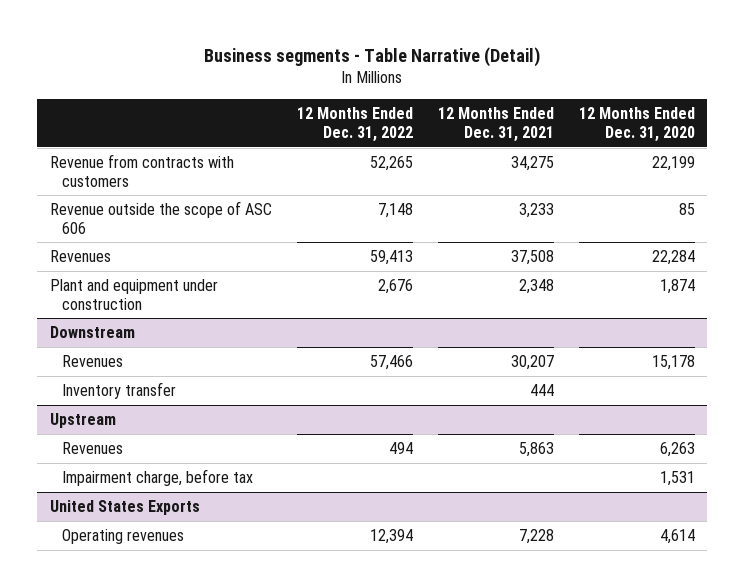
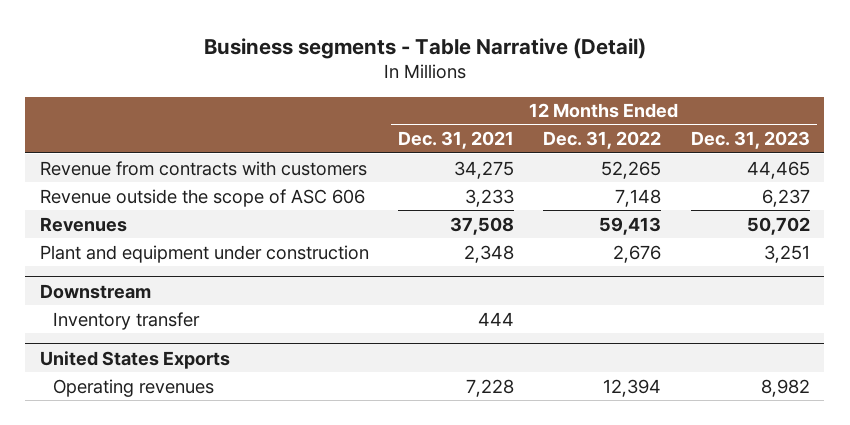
[578,107,695,142] 12 Months Ended Dec. 31, 2020 -> none
none -> [690,131,810,150] Dec. 31, 2023
[61,354,123,367] Revenues -> none
[49,412,116,428] Upstream -> none
[61,441,123,454] Revenues -> none
[61,468,253,486] Impairment charge, before tax -> none

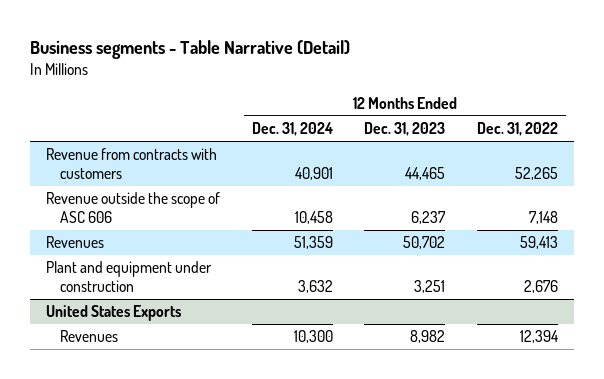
[398,131,515,150] Dec. 31, 2021 -> none
none -> [251,122,333,137] Dec. 31, 2024
[39,283,151,299] Downstream -> none
[52,311,200,330] Inventory transfer -> none
[52,378,214,397] Operating revenues -> [60,330,119,343] Revenues

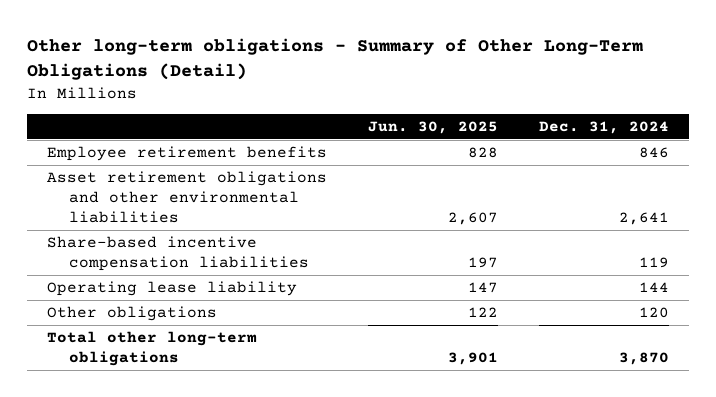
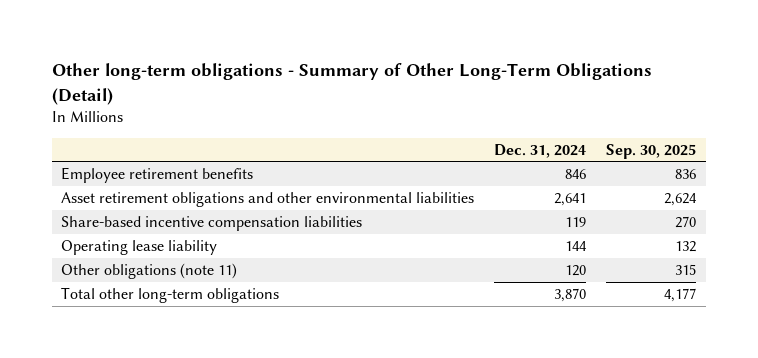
[367,120,498,134] Jun. 30, 2025 -> none
none -> [606,143,697,159] Sep. 30, 2025
[47,306,218,322] Other obligations -> [61,263,238,280] Other obligations (note 11)

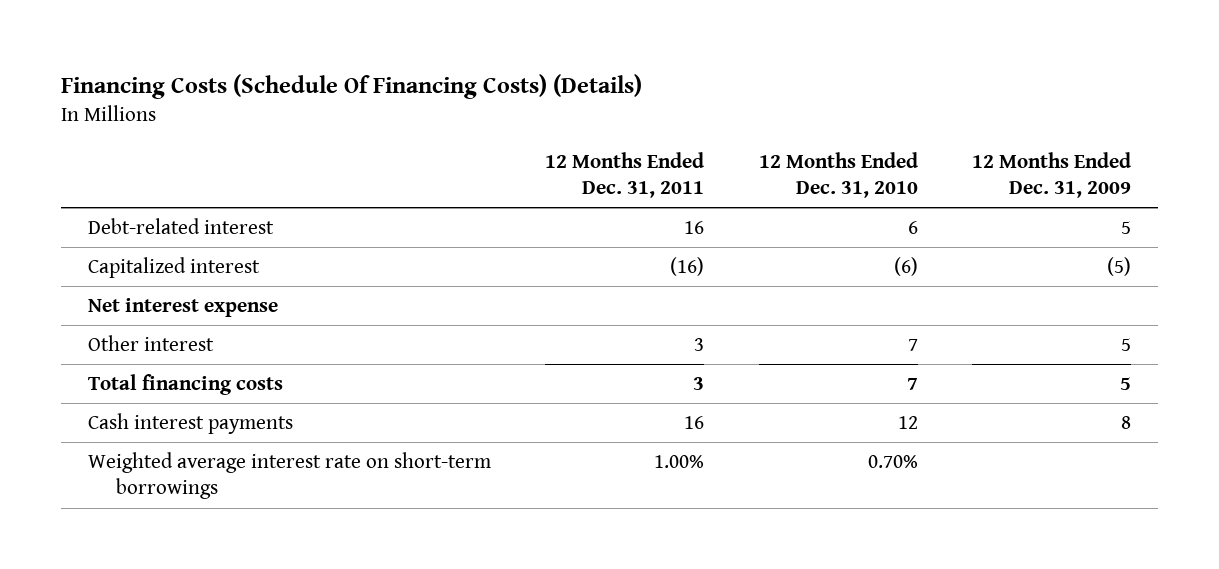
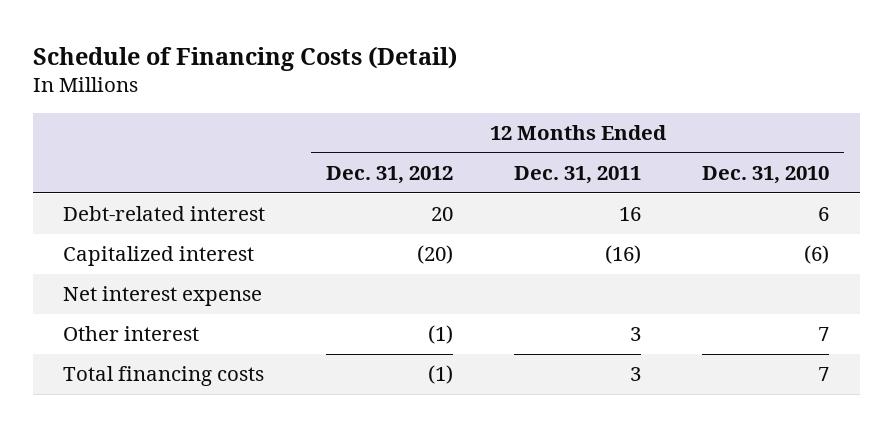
[60,74,642,100] Financing Costs (Schedule Of Financing Costs) (Details) -> [33,45,458,71] Schedule of Financing Costs (Detail)
[971,151,1131,199] 12 Months Ended Dec. 31, 2009 -> none
none -> [326,166,454,185] Dec. 31, 2012
[87,413,293,435] Cash interest payments -> none
[87,452,491,500] Weighted average interest rate on short-term borrowings -> none

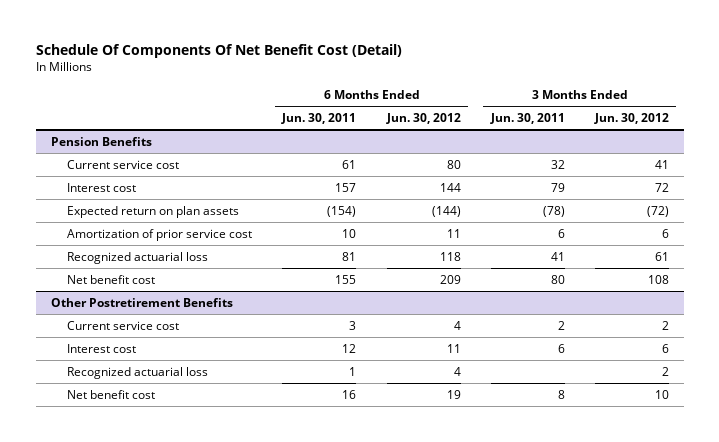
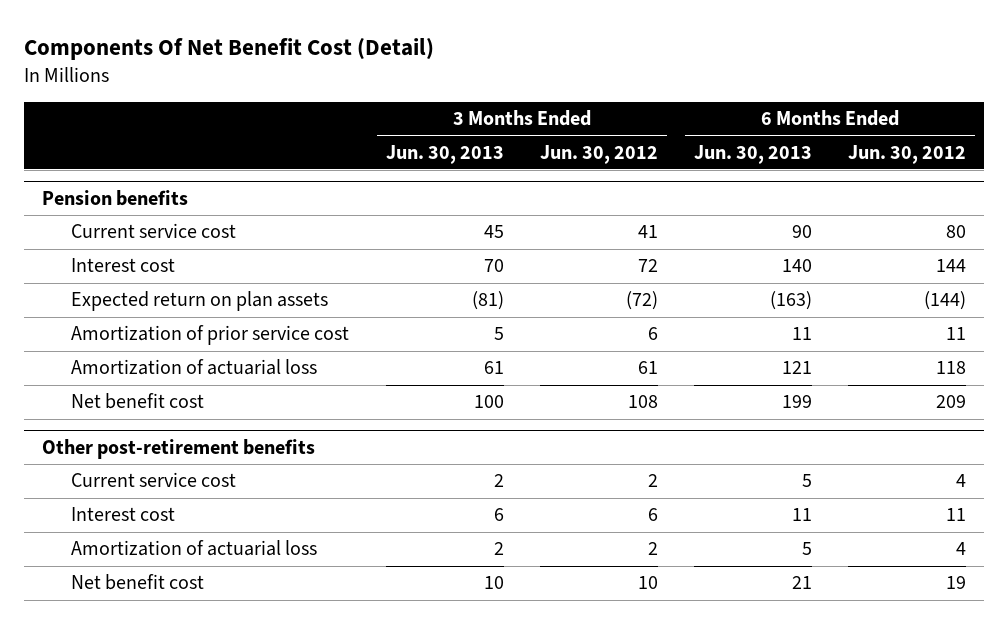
[35,43,402,58] Schedule Of Components Of Net Benefit Cost (Detail) -> [24,38,435,61] Components Of Net Benefit Cost (Detail)
[281,112,357,124] Jun. 30, 2011 -> none
[489,112,565,124] Jun. 30, 2011 -> none
none -> [385,144,504,164] Jun. 30, 2013
none -> [693,144,812,164] Jun. 30, 2013
[50,136,152,146] Pension Benefits -> [42,189,189,206] Pension benefits
[67,251,209,264] Recognized actuarial loss -> [71,359,318,376] Amortization of actuarial loss
[50,297,233,307] Other Postretirement Benefits -> none
none -> [42,438,316,459] Other post-retirement benefits
[67,366,209,379] Recognized actuarial loss -> [71,540,318,557] Amortization of actuarial loss

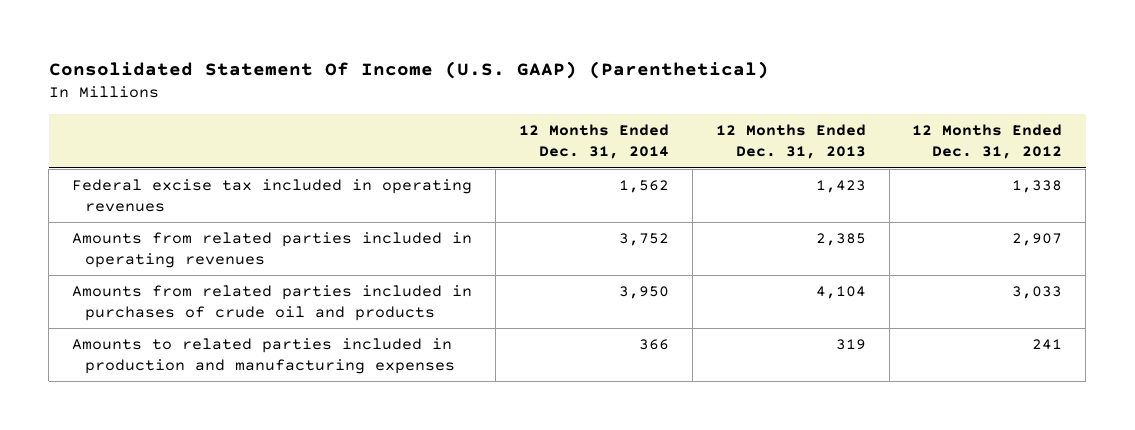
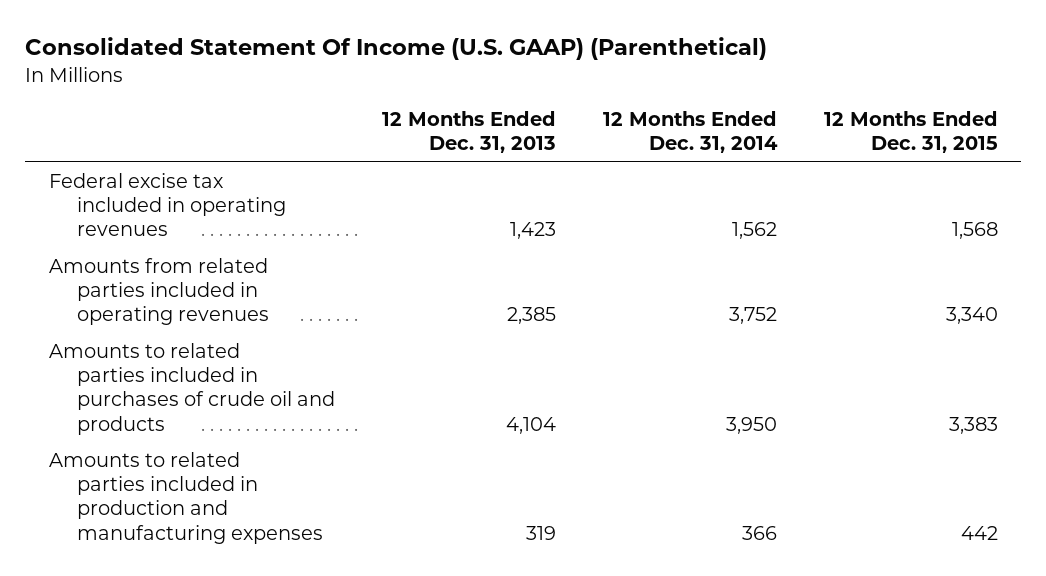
[912,124,1063,160] 12 Months Ended Dec. 31, 2012 -> none
none -> [823,110,998,154] 12 Months Ended Dec. 31, 2015
[72,285,473,322] Amounts from related parties included in purchases of crude oil and products -> [48,343,335,435] Amounts to related parties included in purchases of crude oil and products

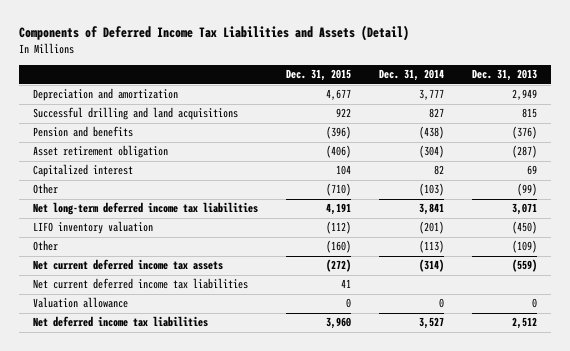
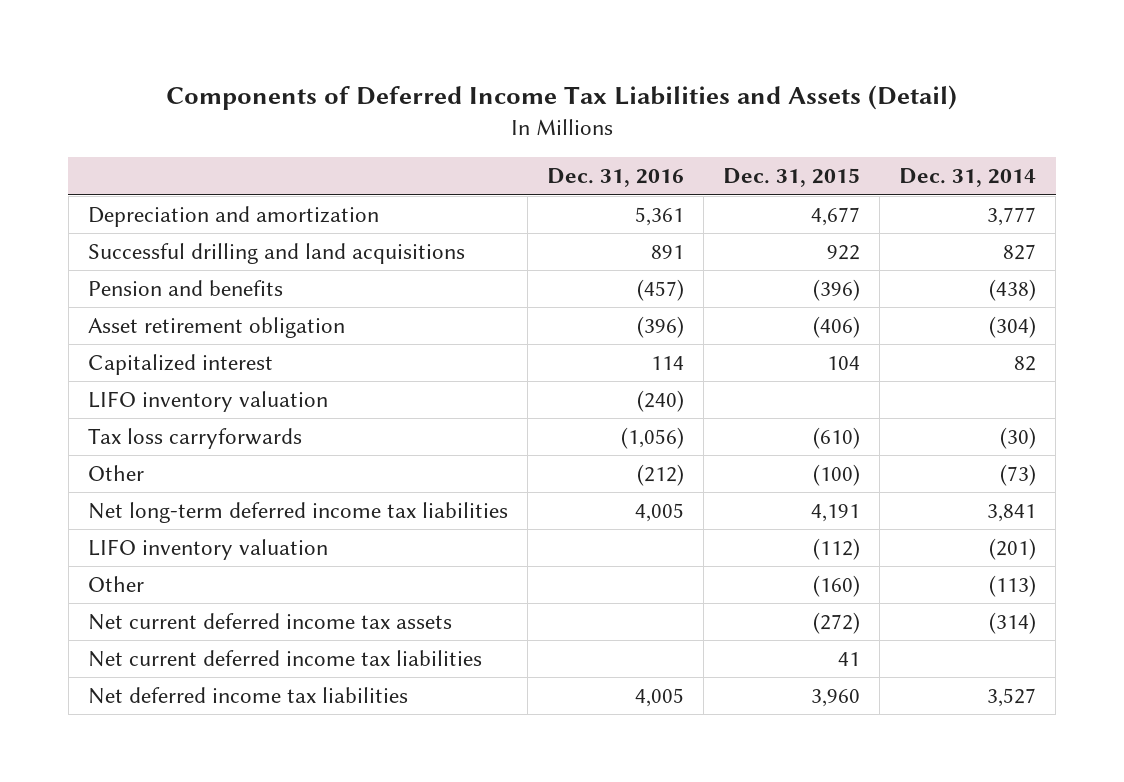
[472,69,538,82] Dec. 31, 2013 -> none
none -> [547,168,685,188] Dec. 31, 2016
none -> [88,391,329,413] LIFO inventory valuation
none -> [88,428,303,450] Tax loss carryforwards
[326,183,352,197] (710) -> [813,464,861,487] (100)
[419,183,445,197] (103) -> [1000,464,1037,487] (73)
[33,297,129,309] Valuation allowance -> none

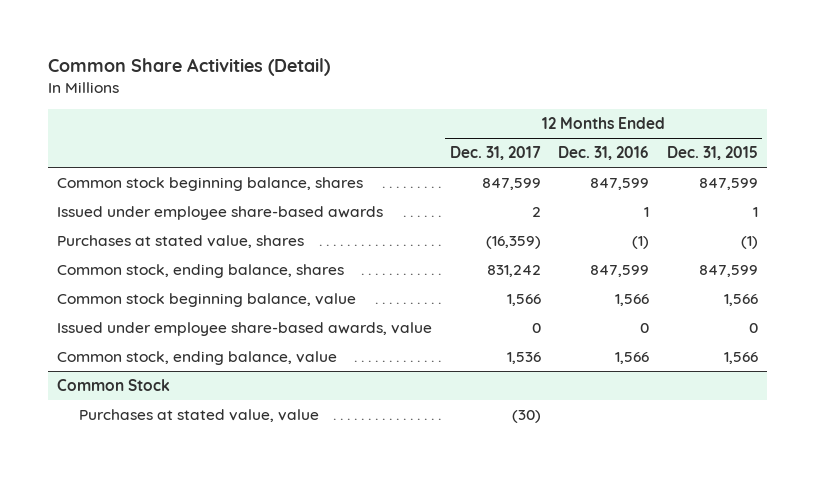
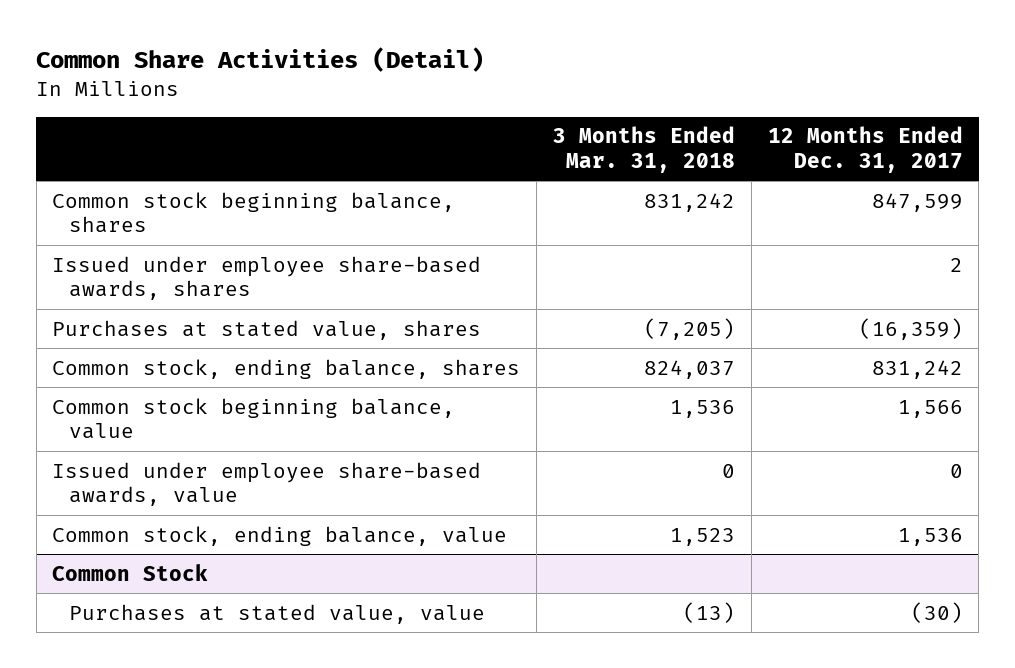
[558,146,650,161] Dec. 31, 2016 -> none
[666,146,758,161] Dec. 31, 2015 -> none
none -> [552,126,735,174] 3 Months Ended Mar. 31, 2018
[57,206,384,221] Issued under employee share-based awards -> [52,255,482,301] Issued under employee share-based awards, shares

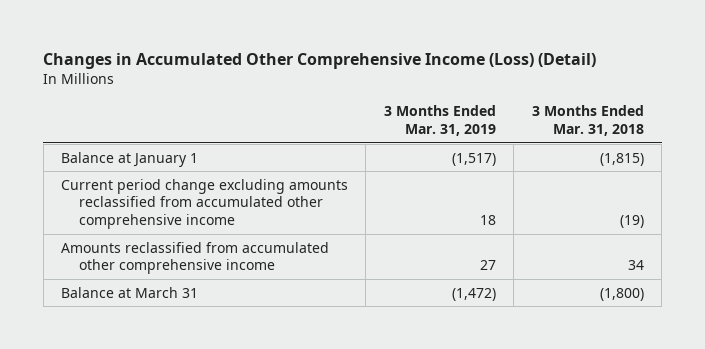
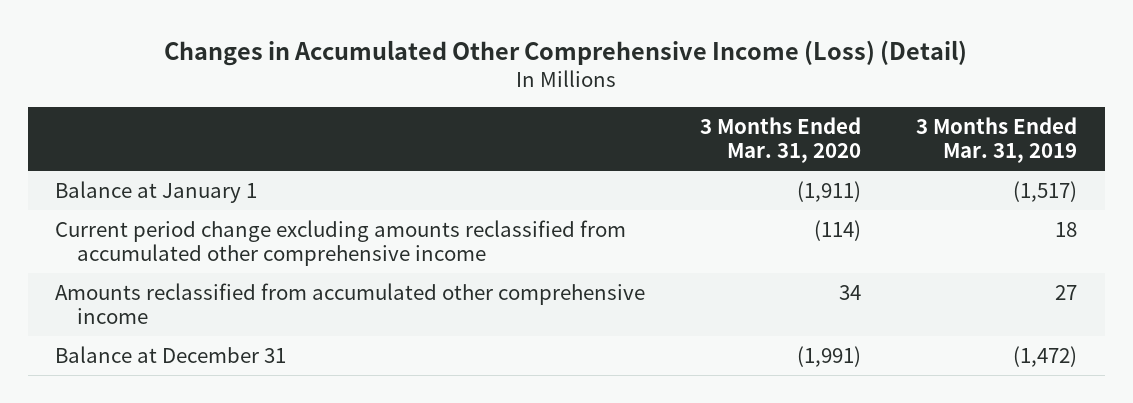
[531,105,644,137] 3 Months Ended Mar. 31, 2018 -> none
none -> [700,117,862,164] 3 Months Ended Mar. 31, 2020
[60,286,198,298] Balance at March 31 -> [55,345,287,363] Balance at December 31

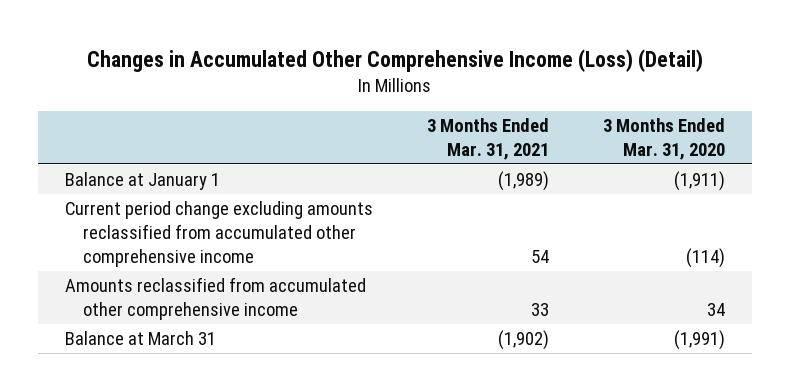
[916,117,1078,164] 3 Months Ended Mar. 31, 2019 -> none
none -> [427,117,550,160] 3 Months Ended Mar. 31, 2021
[55,345,287,363] Balance at December 31 -> [65,330,217,345] Balance at March 31

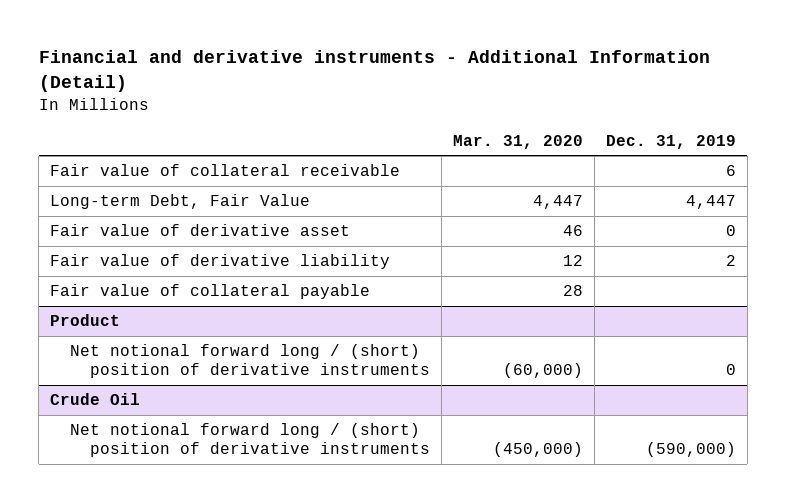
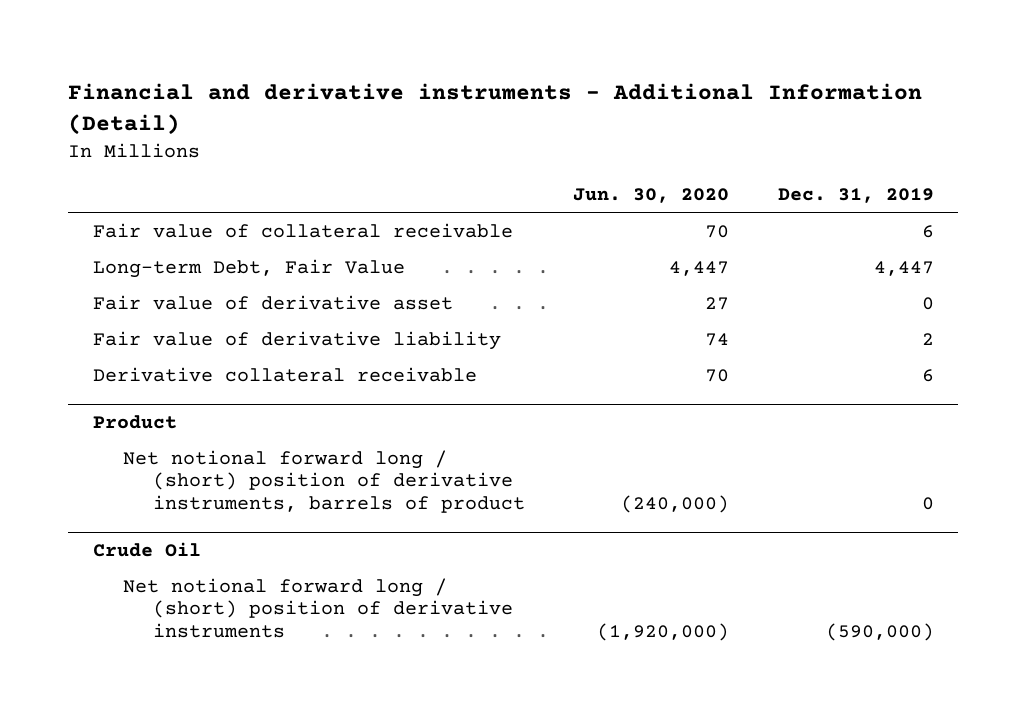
[452,134,583,149] Mar. 31, 2020 -> none
none -> [573,188,730,204] Jun. 30, 2020
[50,284,371,300] Fair value of collateral payable -> none
none -> [92,366,477,382] Derivative collateral receivable
[70,344,430,378] Net notional forward long / (short) position of derivative instruments -> [122,449,526,514] Net notional forward long / (short) position of derivative instruments, barrels of product

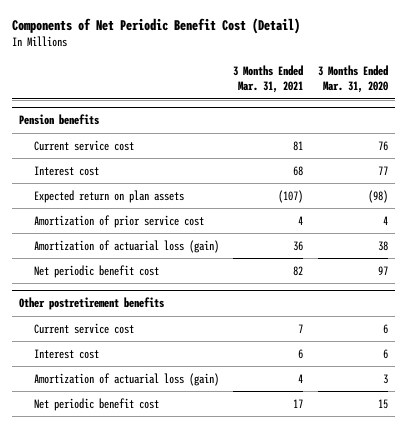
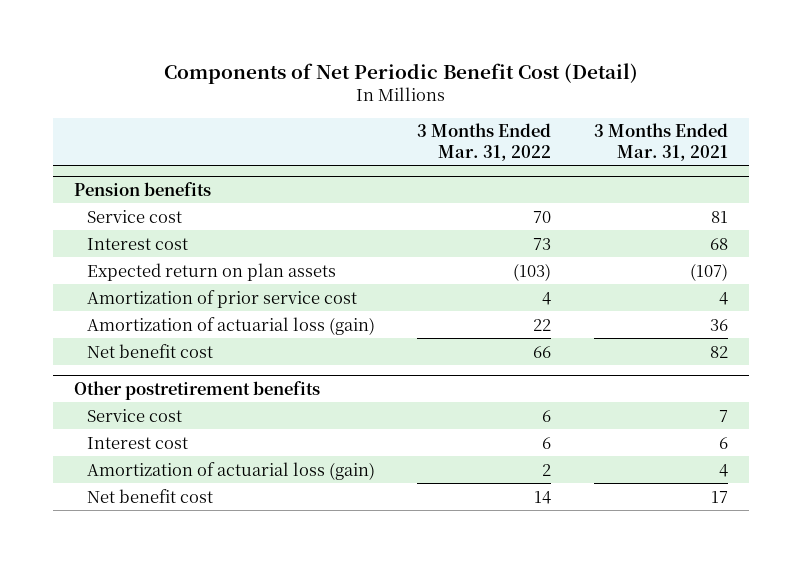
[317,64,388,94] 3 Months Ended Mar. 31, 2020 -> none
none -> [417,123,552,161] 3 Months Ended Mar. 31, 2022
[34,139,135,151] Current service cost -> [86,209,182,223] Service cost
[34,264,160,278] Net periodic benefit cost -> [86,343,213,358] Net benefit cost
[34,322,135,334] Current service cost -> [86,408,182,422] Service cost
[34,397,160,411] Net periodic benefit cost -> [86,488,213,503] Net benefit cost

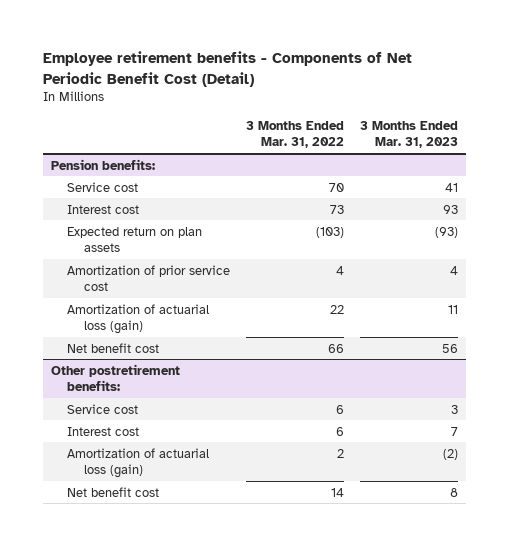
[163,62,638,84] Components of Net Periodic Benefit Cost (Detail) -> [43,51,413,87] Employee retirement benefits - Components of Net Periodic Benefit Cost (Detail)
[593,123,728,161] 3 Months Ended Mar. 31, 2021 -> none
none -> [360,120,459,149] 3 Months Ended Mar. 31, 2023
[74,181,212,196] Pension benefits -> [51,158,156,170] Pension benefits:
[74,380,321,400] Other postretirement benefits -> [51,363,181,392] Other postretirement benefits:

